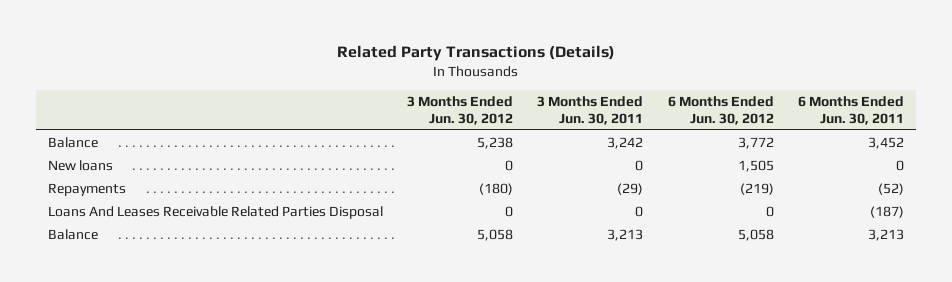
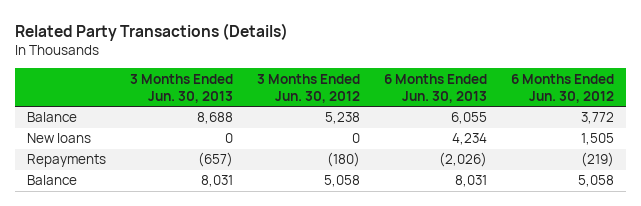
[537,95,644,125] 3 Months Ended Jun. 30, 2011 -> none
[797,95,904,125] 6 Months Ended Jun. 30, 2011 -> none
none -> [130,73,234,103] 3 Months Ended Jun. 30, 2013
none -> [383,73,487,103] 6 Months Ended Jun. 30, 2013
[48,205,384,219] Loans And Leases Receivable Related Parties Disposal -> none

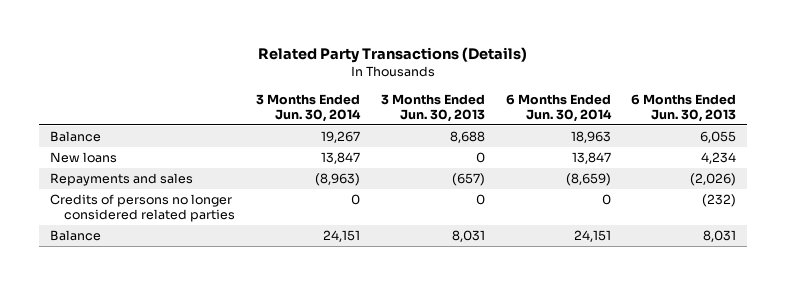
[257,73,361,103] 3 Months Ended Jun. 30, 2012 -> none
[510,73,614,103] 6 Months Ended Jun. 30, 2012 -> none
none -> [256,93,362,122] 3 Months Ended Jun. 30, 2014
none -> [505,93,612,122] 6 Months Ended Jun. 30, 2014
[27,154,107,168] Repayments -> [49,173,193,187] Repayments and sales
none -> [49,194,236,223] Credits of persons no longer considered related parties

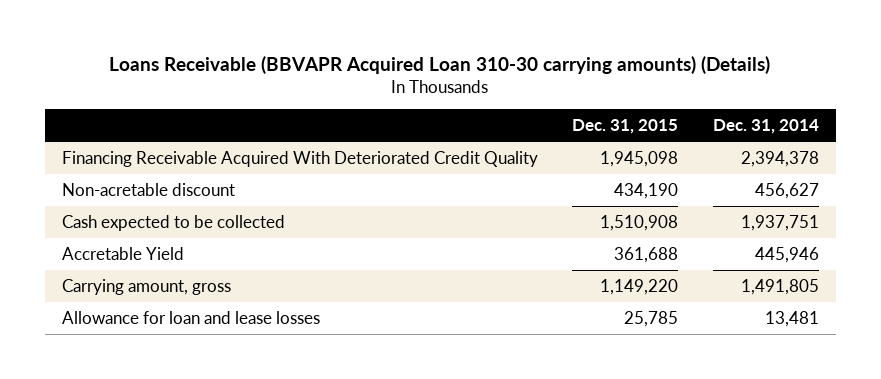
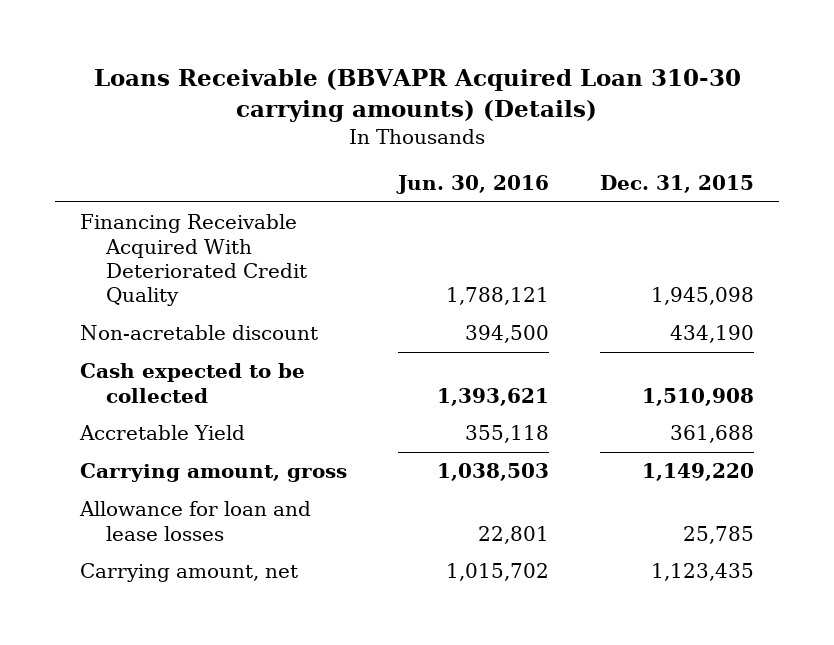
[712,119,819,135] Dec. 31, 2014 -> none
none -> [396,175,550,195] Jun. 30, 2016
none -> [80,563,299,583] Carrying amount, net

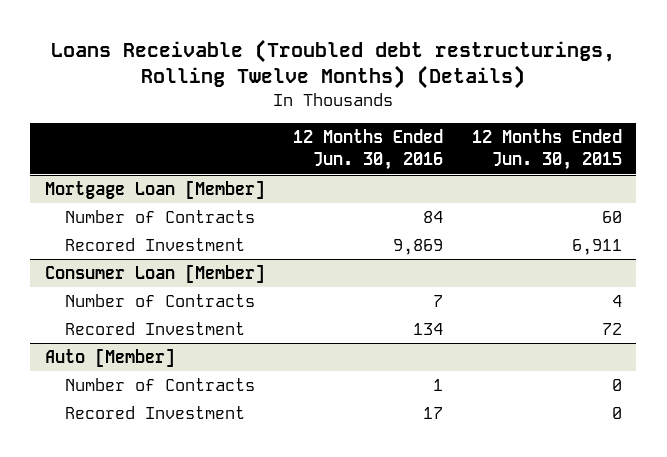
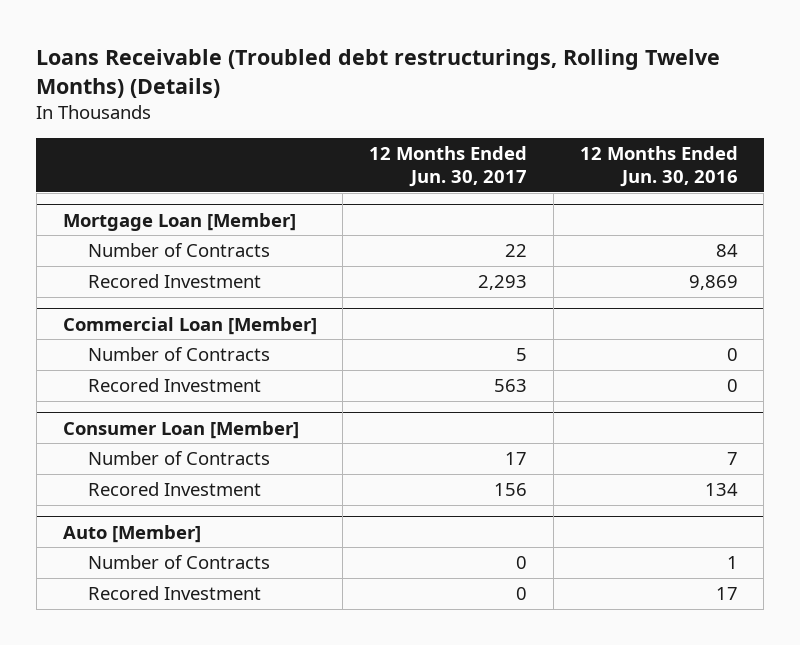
[471,129,622,171] 12 Months Ended Jun. 30, 2015 -> none
none -> [369,145,528,188] 12 Months Ended Jun. 30, 2017
none -> [62,316,317,335] Commercial Loan [Member]
none -> [88,346,271,361] Number of Contracts
none -> [88,377,262,392] Recored Investment

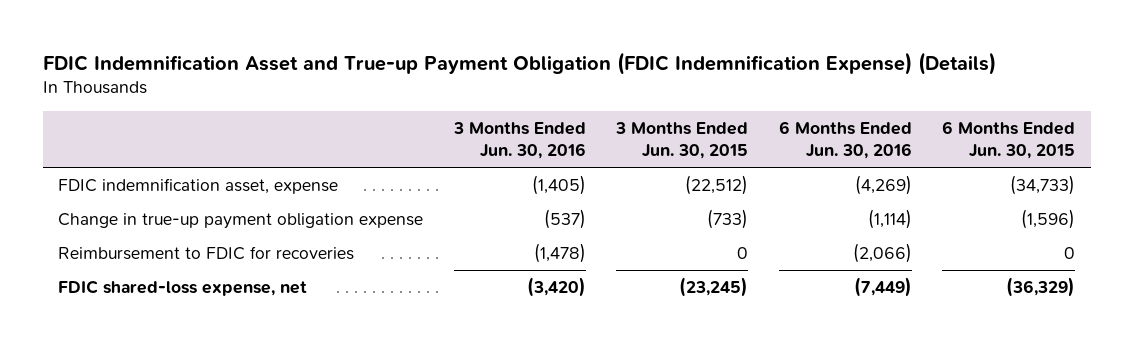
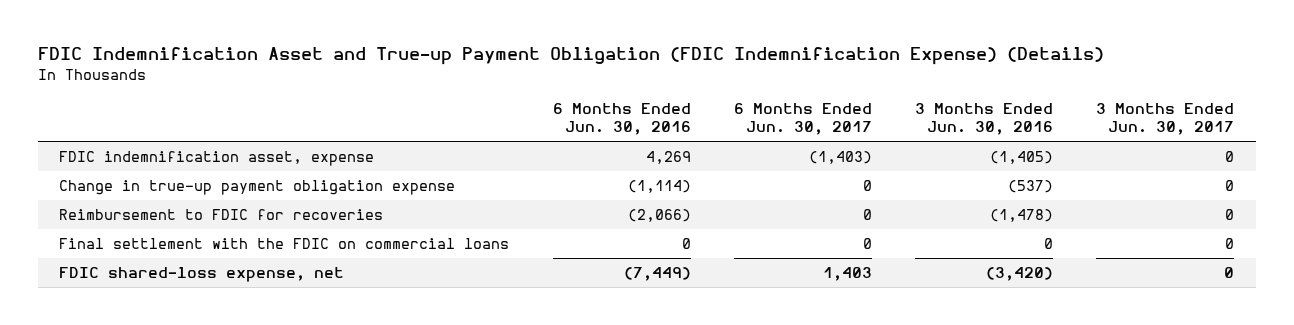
[615,121,749,160] 3 Months Ended Jun. 30, 2015 -> none
[942,120,1076,160] 6 Months Ended Jun. 30, 2015 -> none
none -> [733,103,872,136] 6 Months Ended Jun. 30, 2017
none -> [1096,103,1235,136] 3 Months Ended Jun. 30, 2017
[854,175,912,196] (4,269) -> [645,151,691,165] 4,269
none -> [59,238,510,250] Final settlement with the FDIC on commercial loans

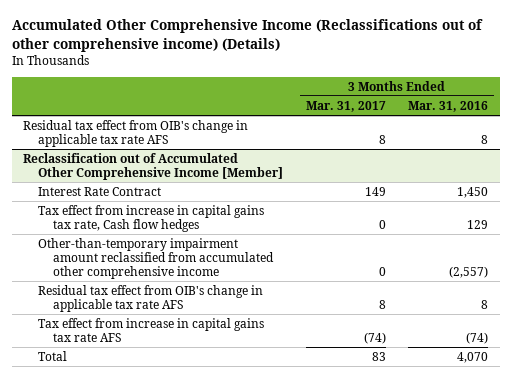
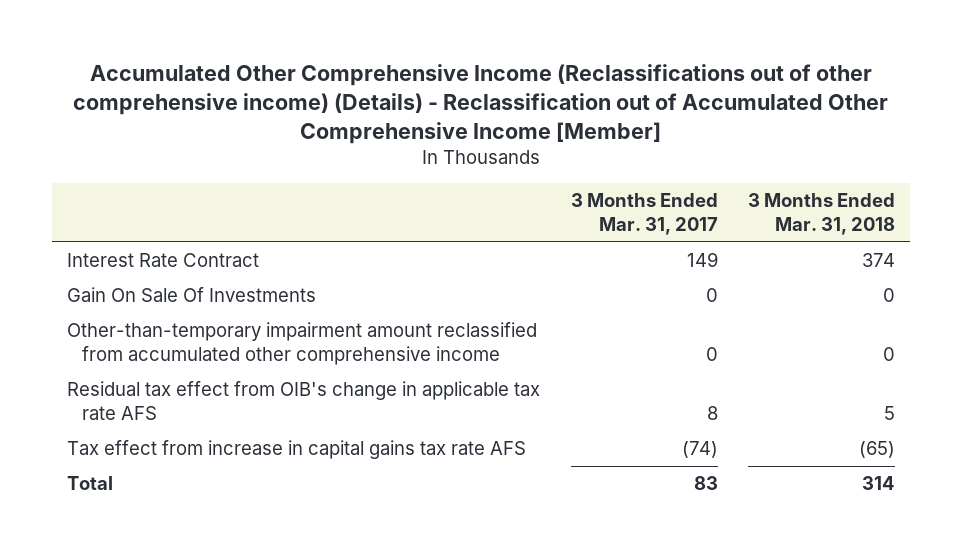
[11,19,483,52] Accumulated Other Comprehensive Income (Reclassifications out of other comprehensive income) (Details) -> [73,63,889,144] Accumulated Other Comprehensive Income (Reclassifications out of other comprehensive income) (Details) - Reclassification out of Accumulated Other Comprehensive Income [Member]
[408,100,489,112] Mar. 31, 2016 -> none
none -> [747,192,895,236] 3 Months Ended Mar. 31, 2018
[23,119,249,147] Residual tax effect from OIB's change in applicable tax rate AFS -> none
[23,152,284,180] Reclassification out of Accumulated Other Comprehensive Income [Member] -> none
[38,204,265,232] Tax effect from increase in capital gains tax rate, Cash flow hedges -> none
none -> [67,287,317,303] Gain On Sale Of Investments

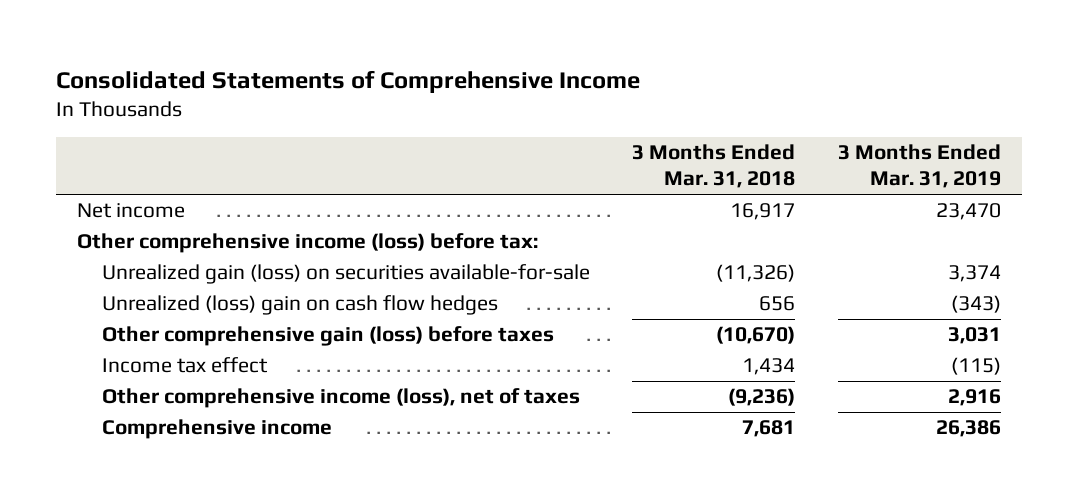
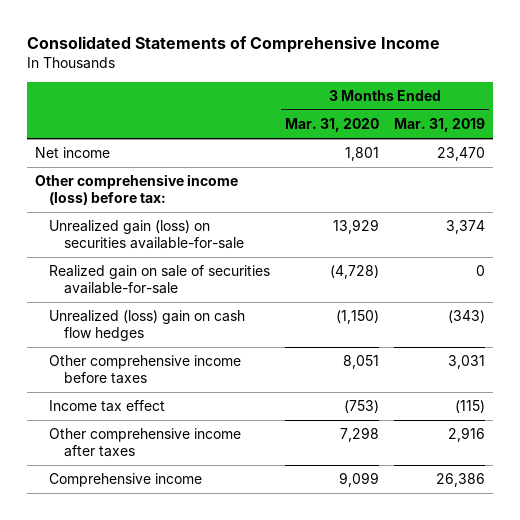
[632,144,796,189] 3 Months Ended Mar. 31, 2018 -> none
none -> [285,118,380,133] Mar. 31, 2020
none -> [49,265,271,295] Realized gain on sale of securities available-for-sale
[102,326,555,347] Other comprehensive gain (loss) before taxes -> [49,355,242,385] Other comprehensive income before taxes
[102,388,581,409] Other comprehensive income (loss), net of taxes -> [49,428,242,458] Other comprehensive income after taxes

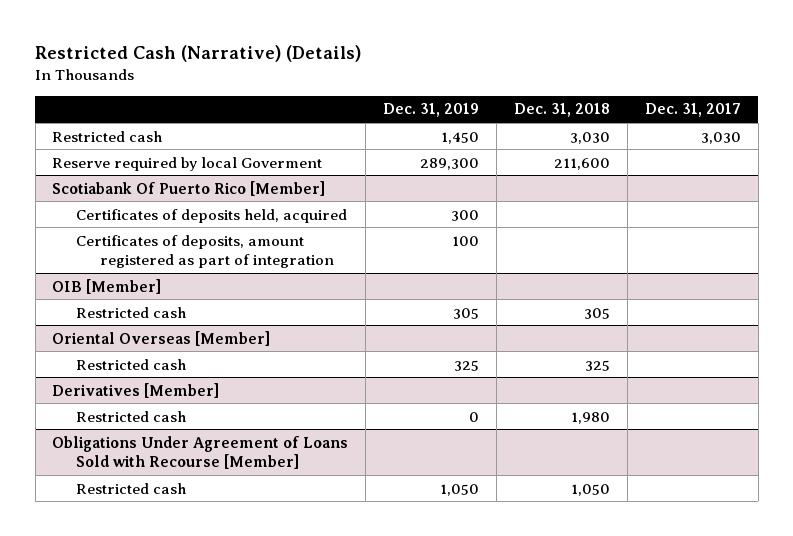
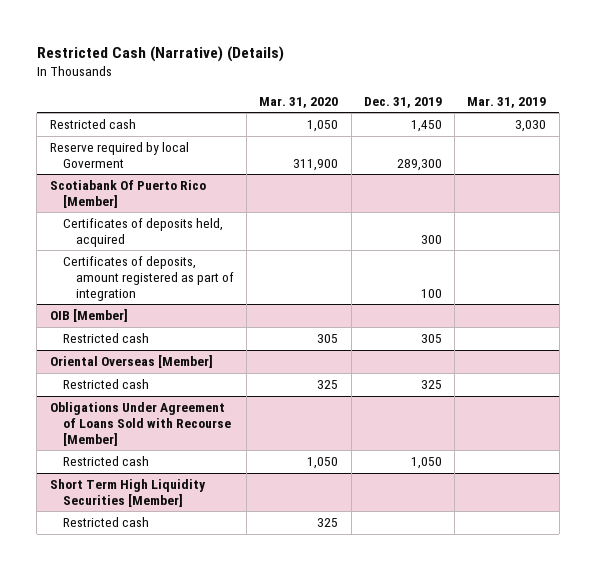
[514,103,611,118] Dec. 31, 2018 -> none
[645,103,742,118] Dec. 31, 2017 -> none
none -> [259,96,339,108] Mar. 31, 2020
none -> [467,96,547,108] Mar. 31, 2019
[52,382,220,398] Derivatives [Member] -> none
[76,410,187,422] Restricted cash -> none
none -> [49,479,206,507] Short Term High Liquidity Securities [Member]
none -> [62,517,149,528] Restricted cash

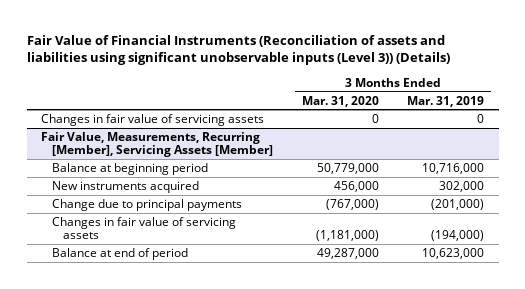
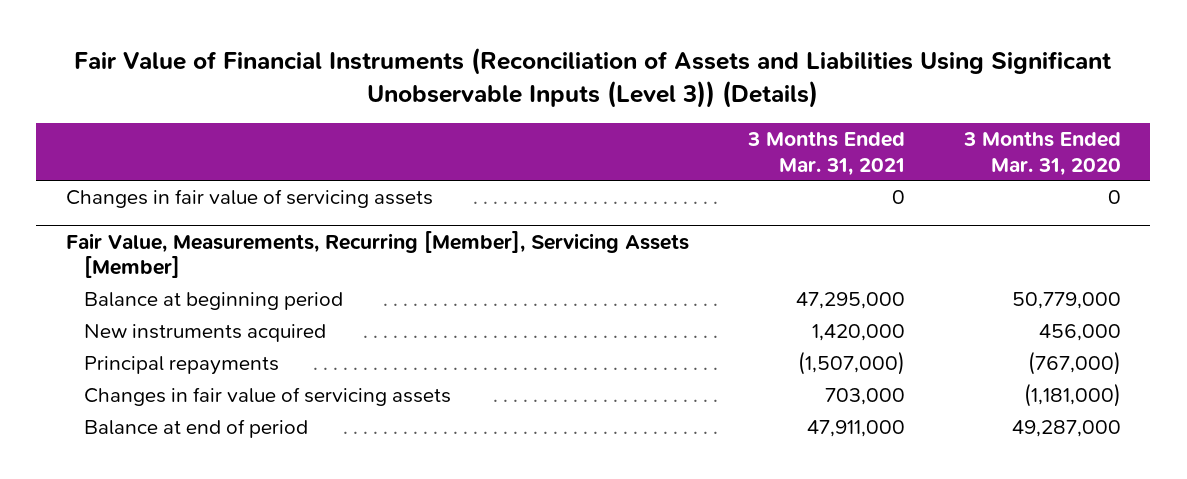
[26,34,450,66] Fair Value of Financial Instruments (Reconciliation of assets and liabilities using significant unobservable inputs (Level 3)) (Details) -> [74,47,1113,109] Fair Value of Financial Instruments (Reconciliation of Assets and Liabilities Using Significant Unobservable Inputs (Level 3)) (Details)
[407,95,485,107] Mar. 31, 2019 -> none
none -> [746,131,905,176] 3 Months Ended Mar. 31, 2021
[52,198,243,211] Change due to principal payments -> [83,356,279,376] Principal repayments

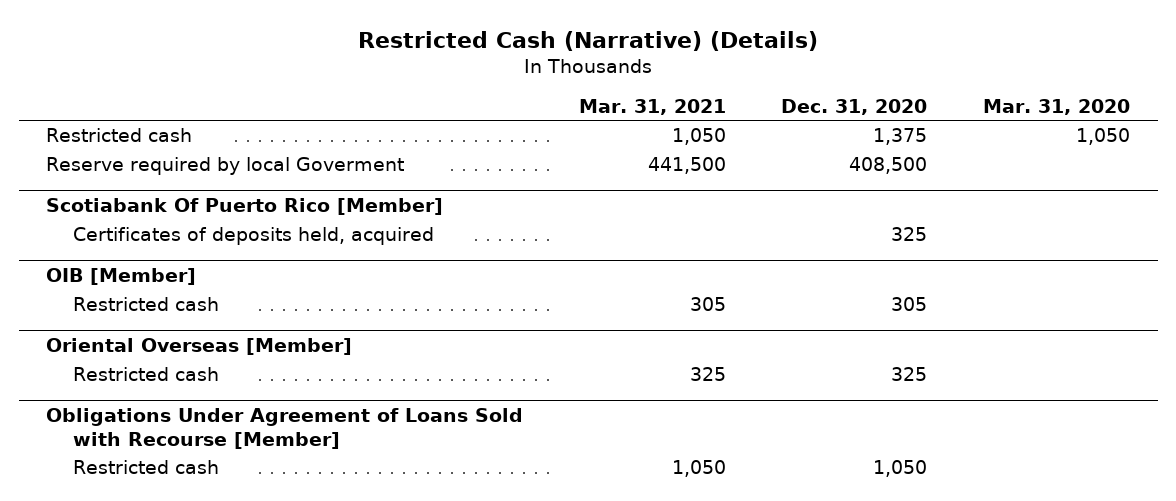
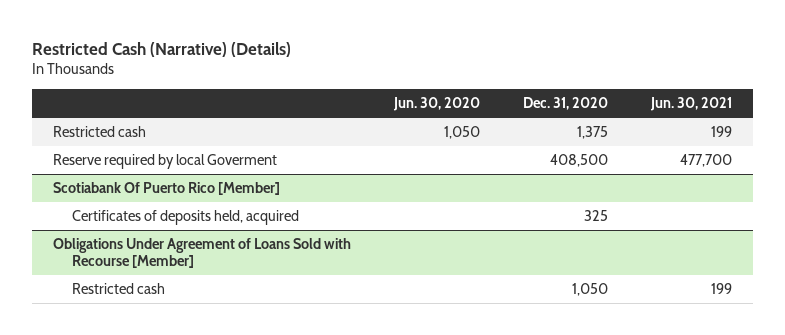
[578,98,726,115] Mar. 31, 2021 -> none
[982,98,1130,115] Mar. 31, 2020 -> none
none -> [393,97,481,112] Jun. 30, 2020
none -> [649,97,732,112] Jun. 30, 2021
[46,268,197,286] OIB [Member] -> none
[72,297,219,312] Restricted cash -> none
[46,338,353,356] Oriental Overseas [Member] -> none
[72,367,219,382] Restricted cash -> none

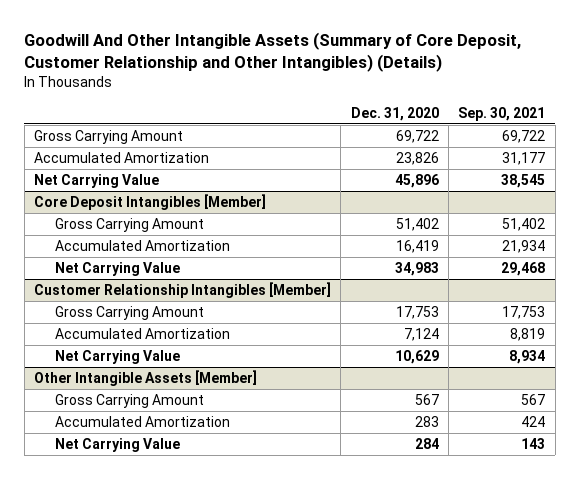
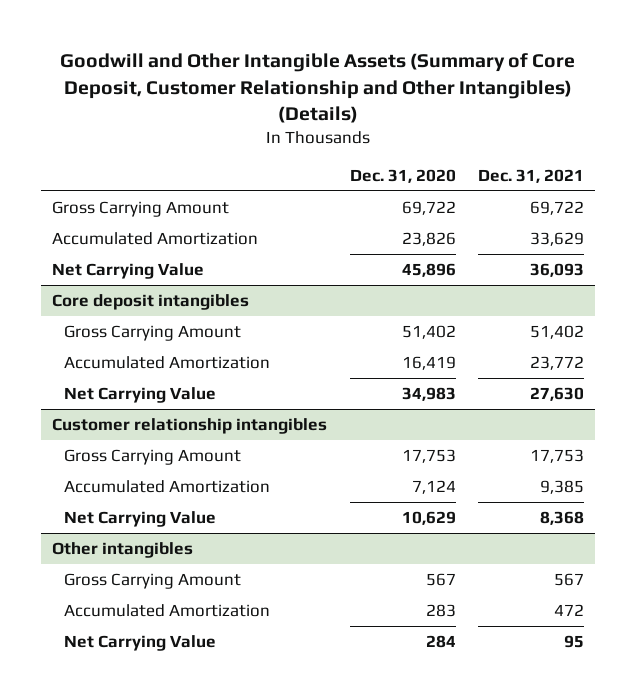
[24,32,522,73] Goodwill And Other Intangible Assets (Summary of Core Deposit, Customer Relationship and Other Intangibles) (Details) -> [60,53,576,124] Goodwill and Other Intangible Assets (Summary of Core Deposit, Customer Relationship and Other Intangibles) (Details)
[458,106,546,121] Sep. 30, 2021 -> none
none -> [478,169,585,184] Dec. 31, 2021
[34,194,267,211] Core Deposit Intangibles [Member] -> [52,293,250,310] Core deposit intangibles
[34,282,332,299] Customer Relationship Intangibles [Member] -> [52,417,328,434] Customer relationship intangibles
[34,370,258,387] Other Intangible Assets [Member] -> [52,541,194,558] Other intangibles

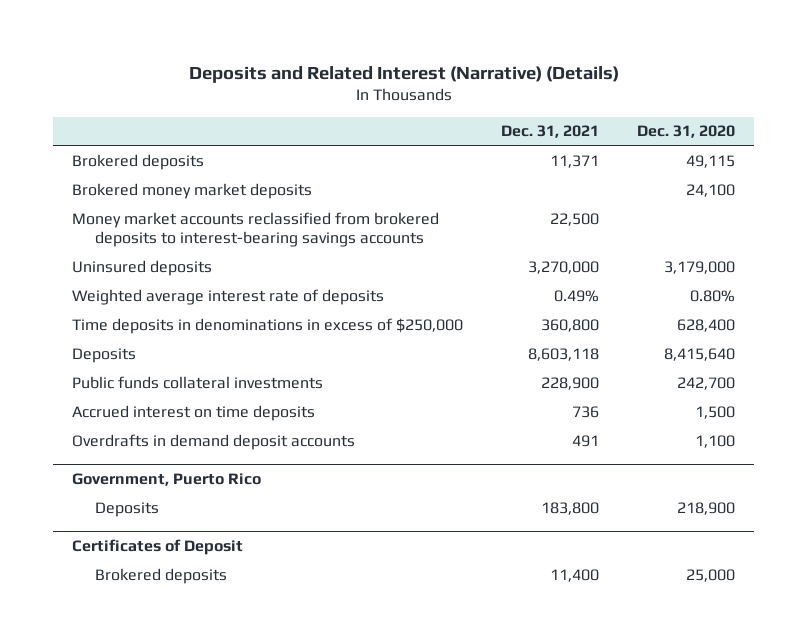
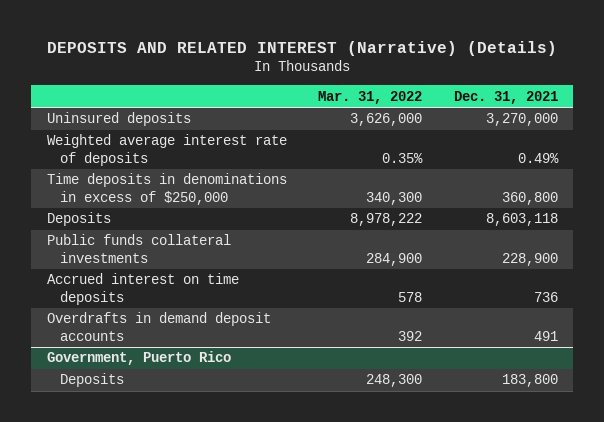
[188,65,619,83] Deposits and Related Interest (Narrative) (Details) -> [47,40,558,56] DEPOSITS AND RELATED INTEREST (Narrative) (Details)
[636,125,735,139] Dec. 31, 2020 -> none
none -> [318,90,423,104] Mar. 31, 2022
[72,153,205,170] Brokered deposits -> none
[72,182,313,199] Brokered money market deposits -> none
[72,211,440,247] Money market accounts reclassified from brokered deposits to interest-bearing savings accounts -> none
[72,539,244,556] Certificates of Deposit -> none
[94,567,227,584] Brokered deposits -> none

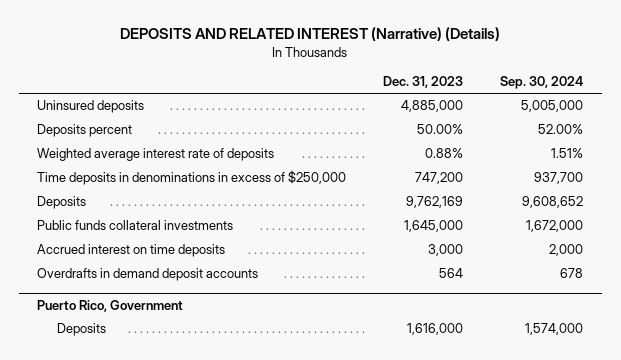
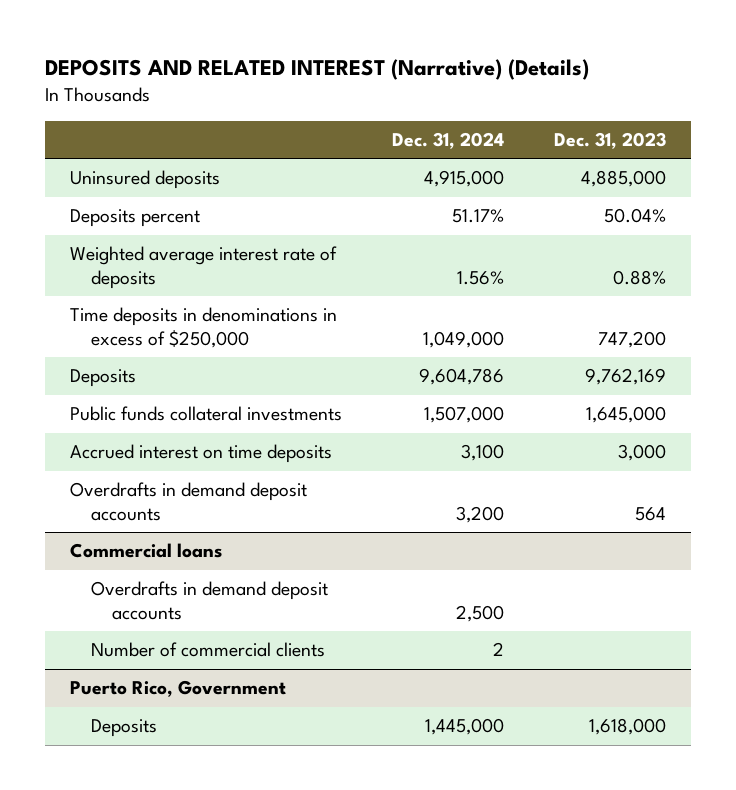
[500,76,584,90] Sep. 30, 2024 -> none
none -> [391,132,504,150] Dec. 31, 2024
[417,124,464,135] 50.00% -> [604,208,667,224] 50.04%
none -> [69,543,222,559] Commercial loans
none -> [90,581,328,621] Overdrafts in demand deposit accounts
none -> [90,642,325,658] Number of commercial clients
[407,323,464,336] 1,616,000 -> [589,718,667,736] 1,618,000

